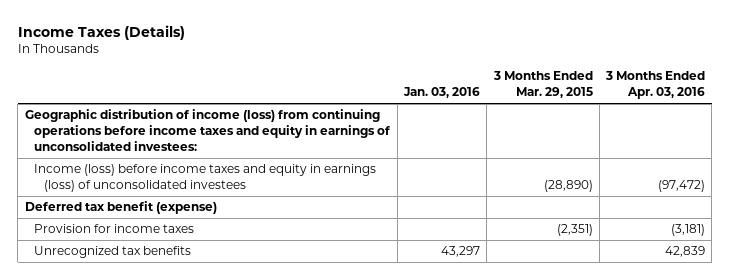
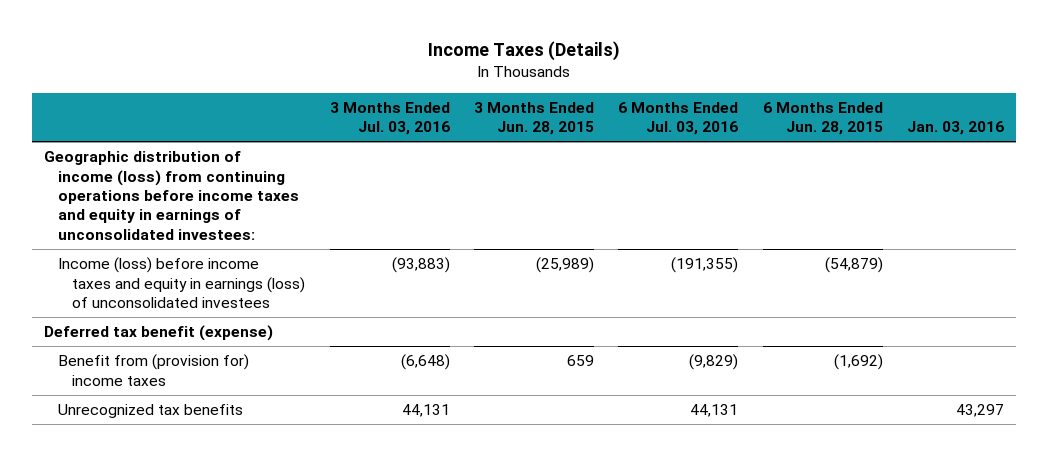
[492,71,593,99] 3 Months Ended Mar. 29, 2015 -> none
[605,71,706,100] 3 Months Ended Apr. 03, 2016 -> none
none -> [329,101,450,136] 3 Months Ended Jul. 03, 2016
none -> [473,101,594,136] 3 Months Ended Jun. 28, 2015
none -> [618,101,739,136] 6 Months Ended Jul. 03, 2016
none -> [762,101,883,136] 6 Months Ended Jun. 28, 2015
[34,224,195,234] Provision for income taxes -> [58,354,250,386] Benefit from (provision for) income taxes

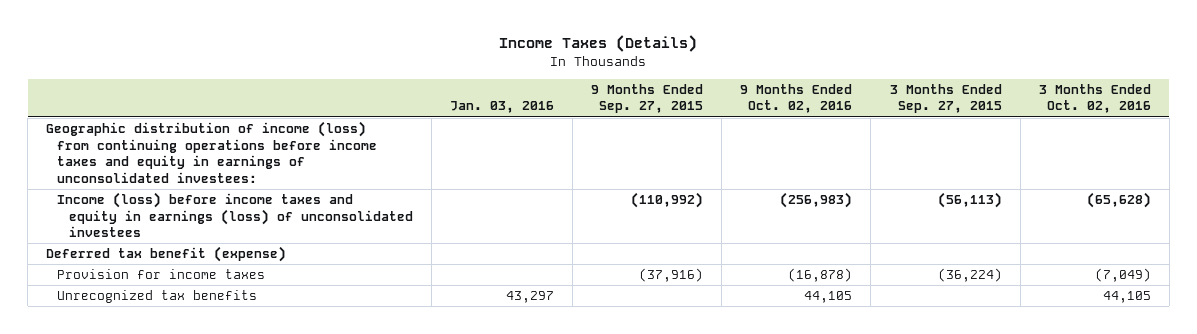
[329,101,450,136] 3 Months Ended Jul. 03, 2016 -> none
[473,101,594,136] 3 Months Ended Jun. 28, 2015 -> none
[618,101,739,136] 6 Months Ended Jul. 03, 2016 -> none
[762,101,883,136] 6 Months Ended Jun. 28, 2015 -> none
none -> [591,84,704,114] 9 Months Ended Sep. 27, 2015
none -> [740,84,853,114] 9 Months Ended Oct. 02, 2016
none -> [889,84,1002,114] 3 Months Ended Sep. 27, 2015
none -> [1038,84,1151,114] 3 Months Ended Oct. 02, 2016
[58,354,250,386] Benefit from (provision for) income taxes -> [57,269,266,280] Provision for income taxes

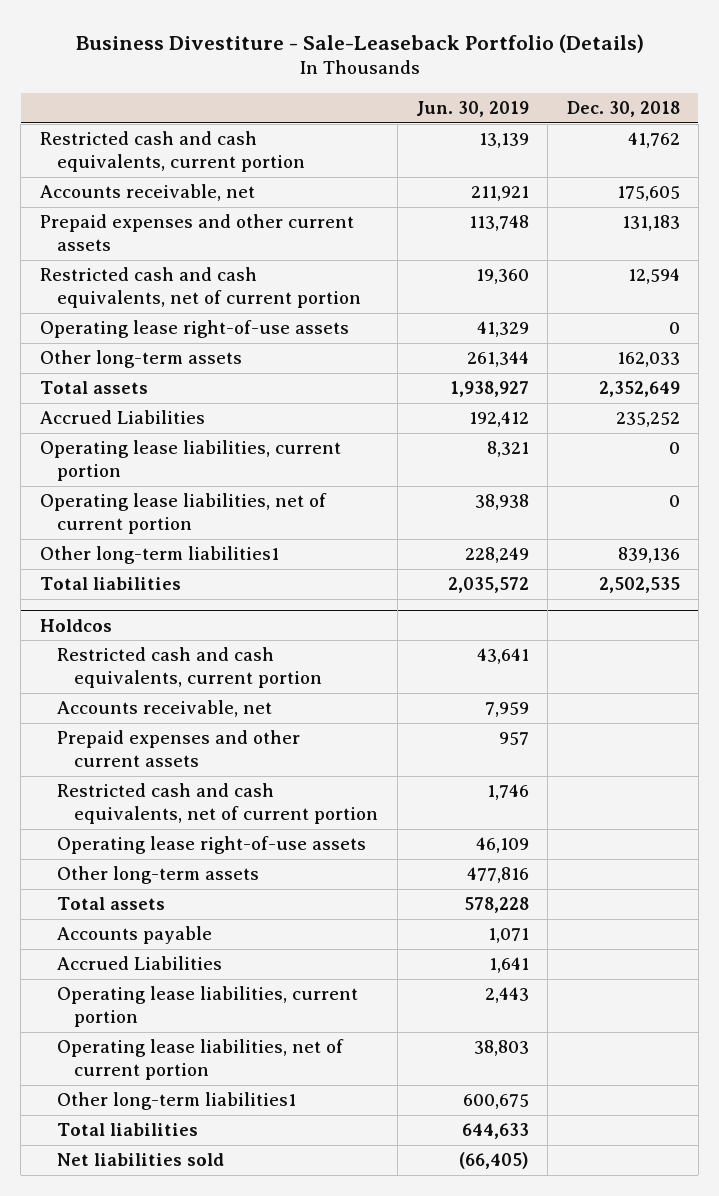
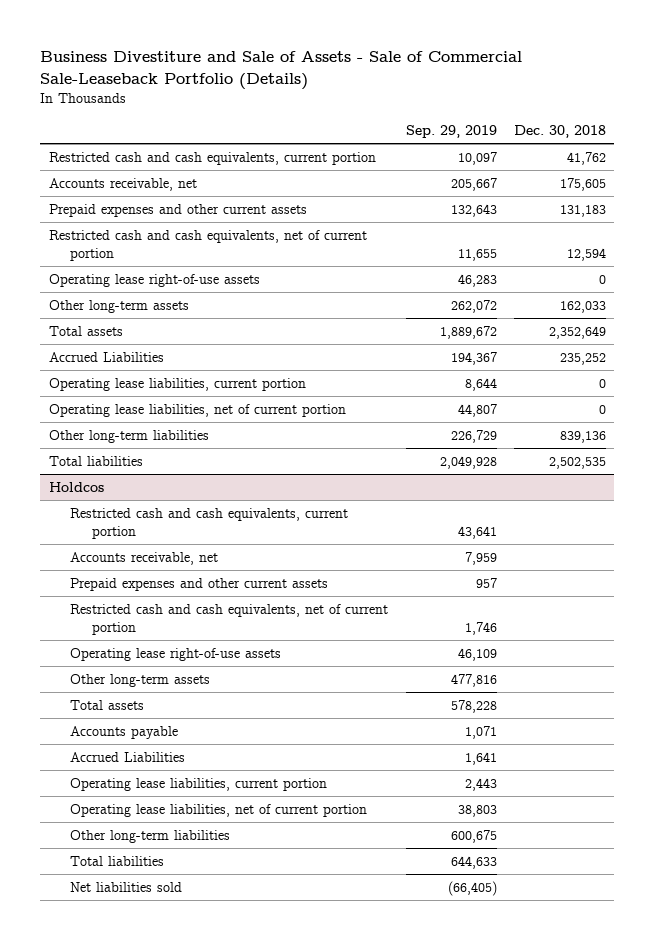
[75,33,644,53] Business Divestiture - Sale-Leaseback Portfolio (Details) -> [40,50,523,90] Business Divestiture and Sale of Assets - Sale of Commercial Sale-Leaseback Portfolio (Details)
[415,101,529,118] Jun. 30, 2019 -> none
none -> [405,124,497,138] Sep. 29, 2019
[39,546,279,565] Other long-term liabilities1 -> [48,430,209,444] Other long-term liabilities
[57,1092,297,1111] Other long-term liabilities1 -> [70,830,231,844] Other long-term liabilities

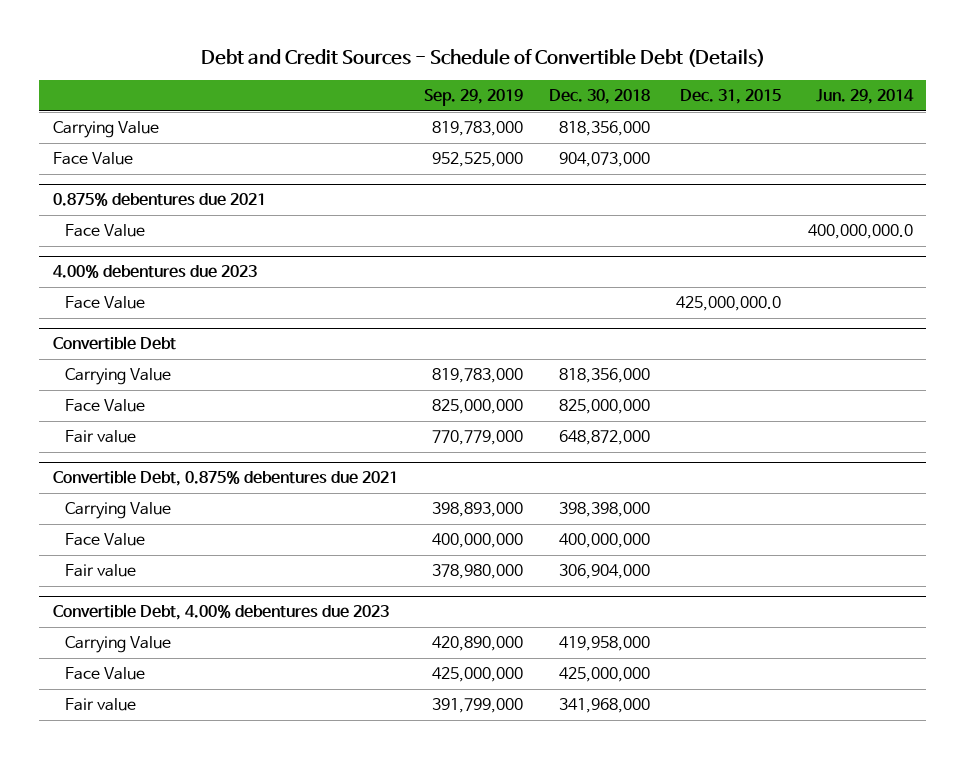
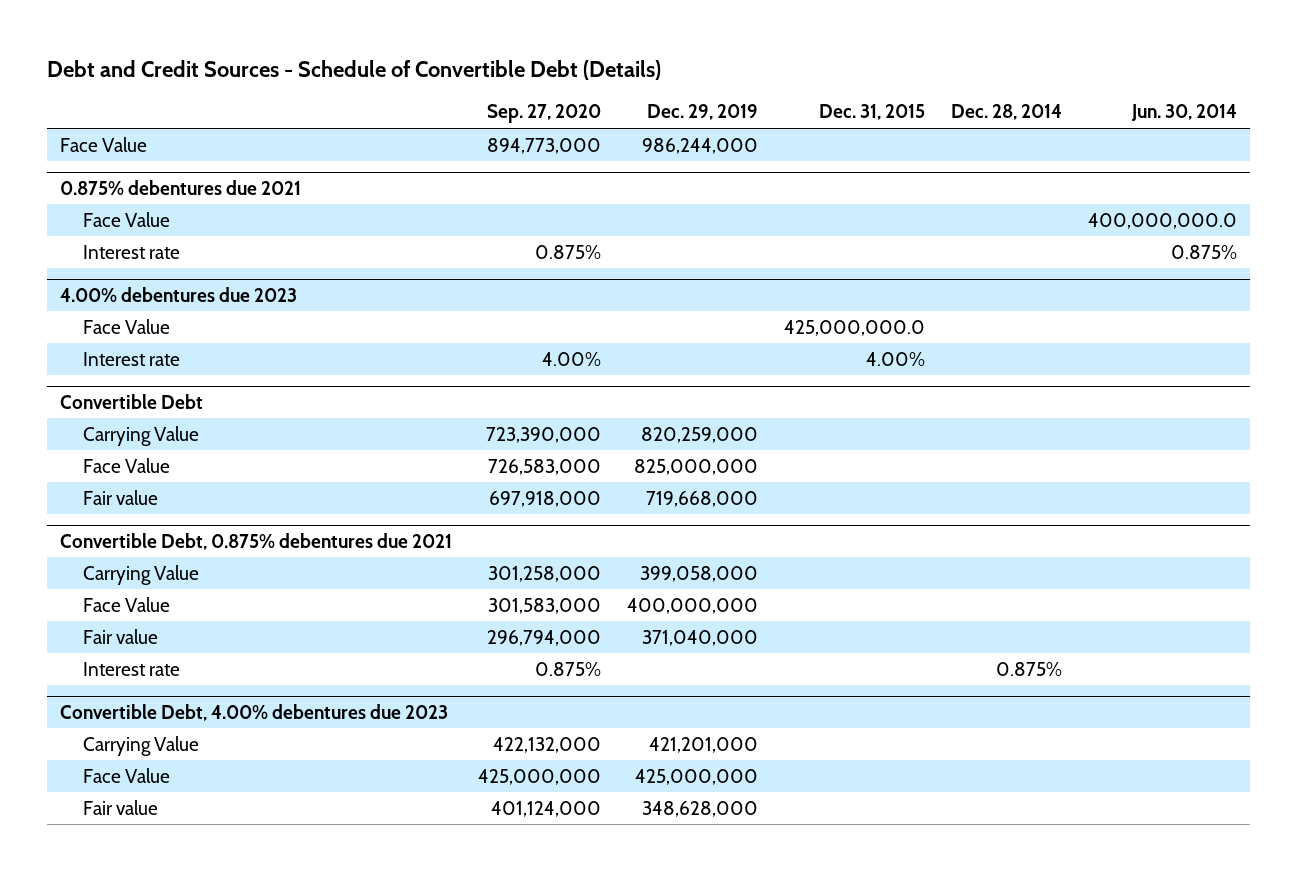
[423,89,523,107] Sep. 29, 2019 -> none
[549,89,651,105] Dec. 30, 2018 -> none
[815,89,914,105] Jun. 29, 2014 -> none
none -> [487,104,602,124] Sep. 27, 2020
none -> [647,104,759,121] Dec. 29, 2019
none -> [951,104,1063,121] Dec. 28, 2014
none -> [1130,104,1237,122] Jun. 30, 2014
[52,121,159,139] Carrying Value -> none
none -> [82,244,180,259] Interest rate
none -> [82,351,180,366] Interest rate
none -> [82,661,180,676] Interest rate

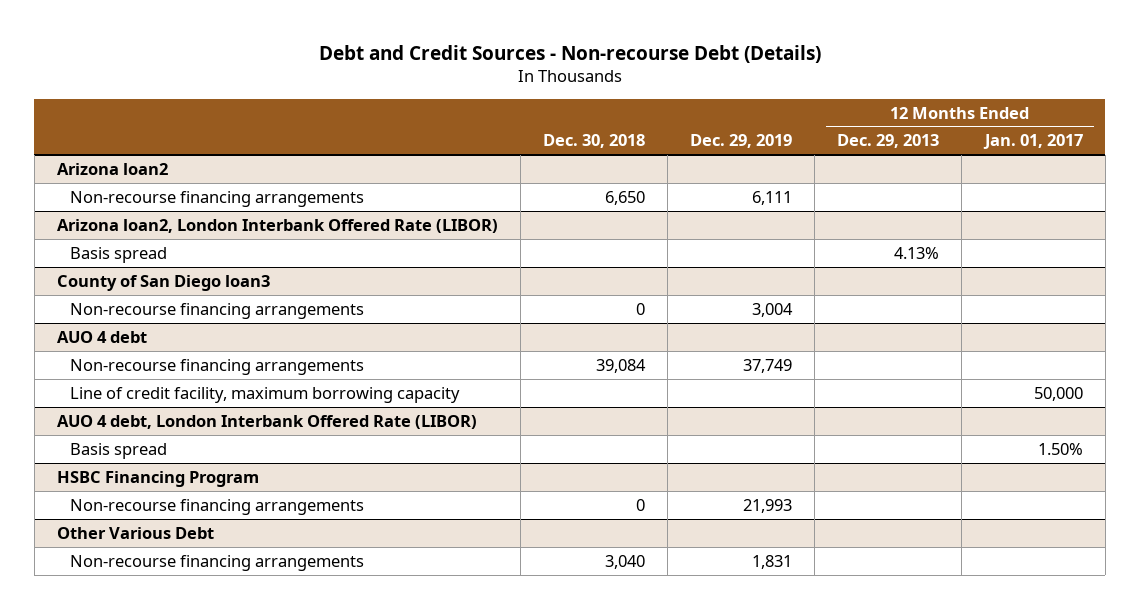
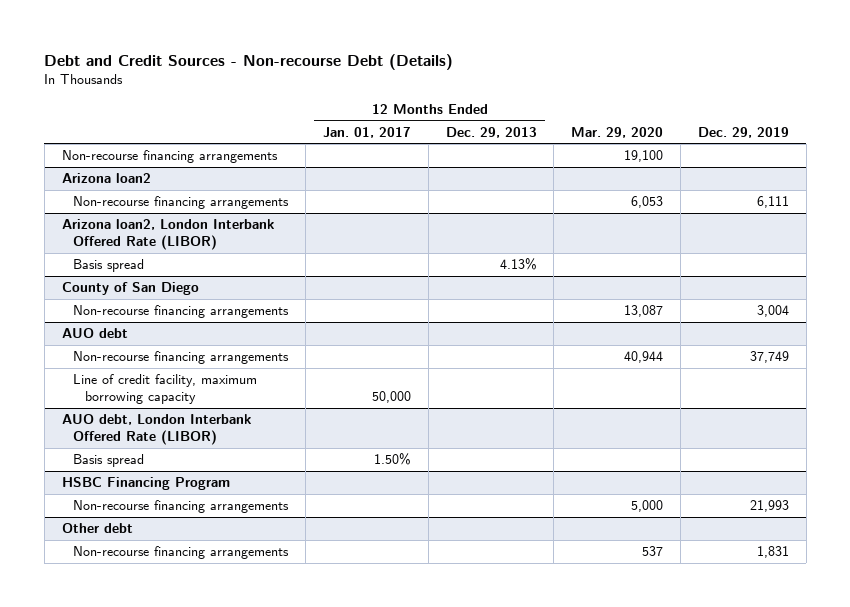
[542,134,645,149] Dec. 30, 2018 -> none
none -> [571,126,664,138] Mar. 29, 2020
none -> [61,150,278,164] Non-recourse financing arrangements
[56,274,270,291] County of San Diego loan3 -> [61,282,199,296] County of San Diego
[56,330,147,343] AUO 4 debt -> [61,328,128,339] AUO debt
[56,414,477,429] AUO 4 debt, London Interbank Offered Rate (LIBOR) -> [61,414,251,446] AUO debt, London Interbank Offered Rate (LIBOR)
[56,526,214,539] Other Various Debt -> [61,523,133,534] Other debt

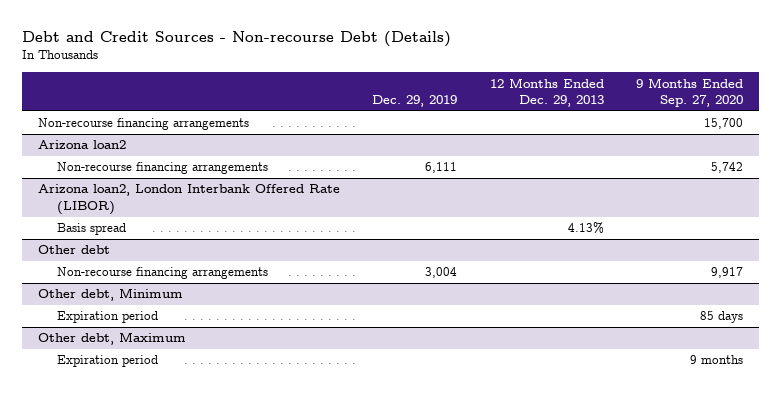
[322,126,411,138] Jan. 01, 2017 -> none
[571,126,664,138] Mar. 29, 2020 -> none
none -> [636,77,744,108] 9 Months Ended Sep. 27, 2020
[61,282,199,296] County of San Diego -> none
[73,305,290,319] Non-recourse financing arrangements -> none
[61,328,128,339] AUO debt -> none
[73,351,290,365] Non-recourse financing arrangements -> none
[73,374,258,405] Line of credit facility, maximum borrowing capacity -> none
[61,414,251,446] AUO debt, London Interbank Offered Rate (LIBOR) -> none
[73,454,145,468] Basis spread -> none
[61,477,230,491] HSBC Financing Program -> none
[73,500,290,514] Non-recourse financing arrangements -> none
[756,546,789,559] 1,831 -> [425,267,458,279] 3,004
none -> [37,288,183,302] Other debt, Minimum
none -> [56,311,158,324] Expiration period
none -> [37,332,186,346] Other debt, Maximum
none -> [56,355,158,368] Expiration period

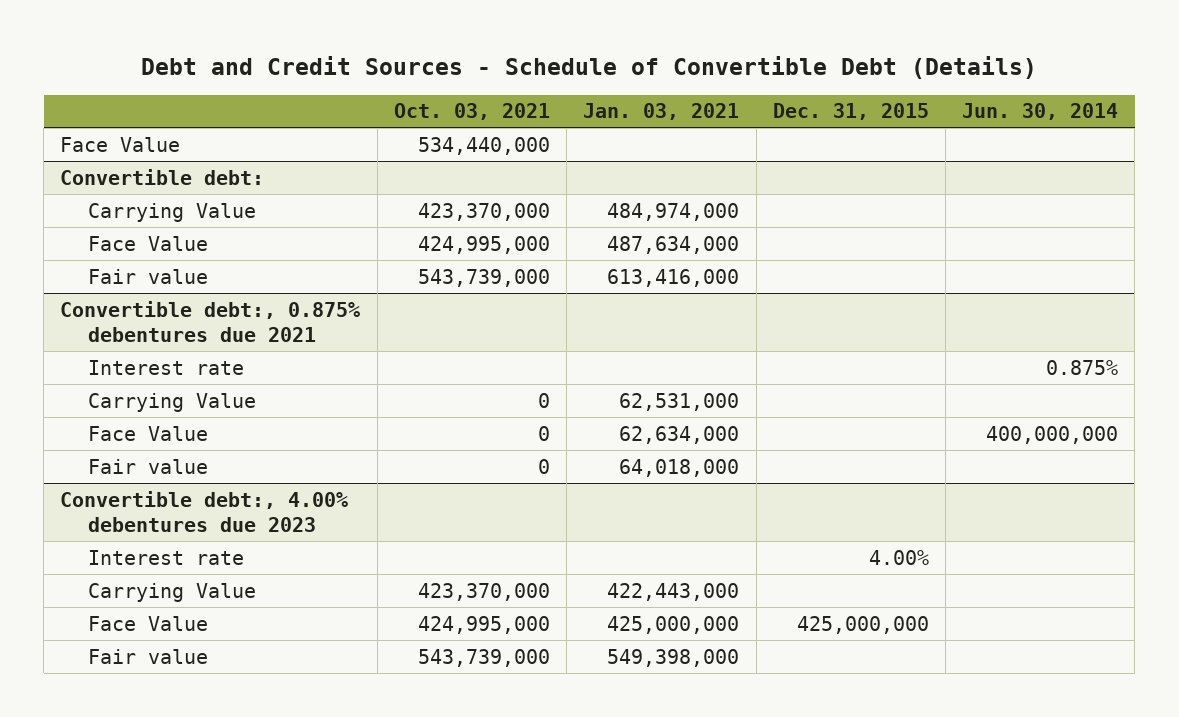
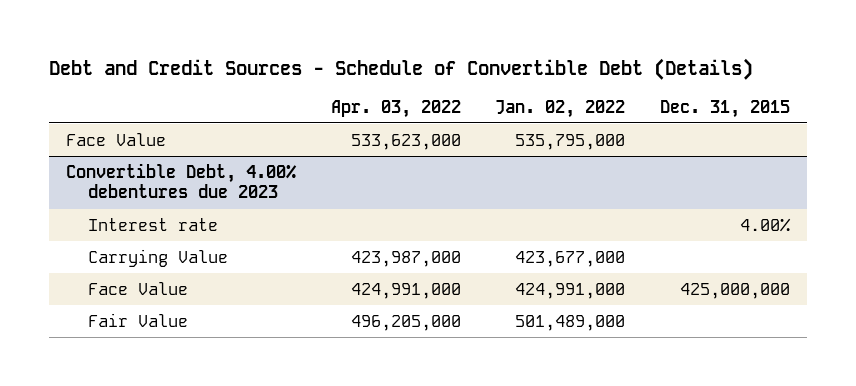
[393,103,550,121] Oct. 03, 2021 -> none
[583,103,740,121] Jan. 03, 2021 -> none
[962,103,1119,121] Jun. 30, 2014 -> none
none -> [330,99,461,118] Apr. 03, 2022
none -> [495,99,626,118] Jan. 02, 2022
[60,168,265,185] Convertible debt: -> none
[88,202,257,222] Carrying Value -> none
[88,235,209,251] Face Value -> none
[88,268,209,284] Fair value -> none
[60,300,361,342] Convertible debt:, 0.875% debentures due 2021 -> none
[88,359,245,375] Interest rate -> none
[88,392,257,412] Carrying Value -> none
[88,425,209,441] Face Value -> none
[88,458,209,474] Fair value -> none
[60,490,349,532] Convertible debt:, 4.00% debentures due 2023 -> [66,162,298,199] Convertible Debt, 4.00% debentures due 2023
[88,648,209,664] Fair value -> [87,312,188,327] Fair Value

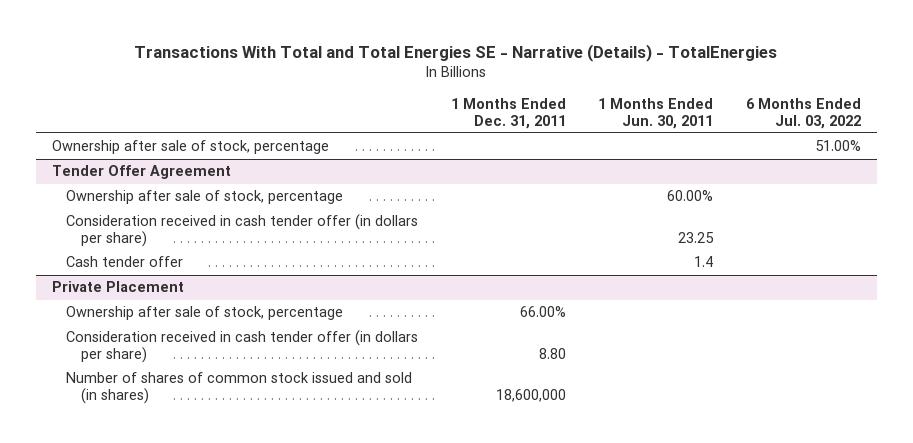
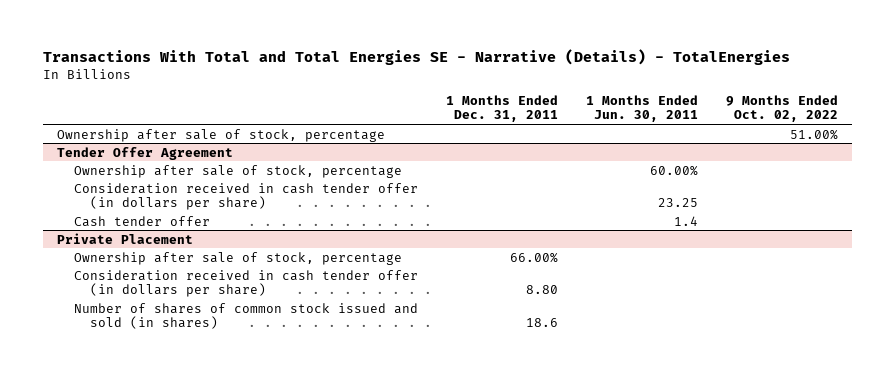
[745,97,861,129] 6 Months Ended Jul. 03, 2022 -> none
none -> [725,94,838,123] 9 Months Ended Oct. 02, 2022
[495,388,566,402] 18,600,000 -> [525,318,558,328] 18.6

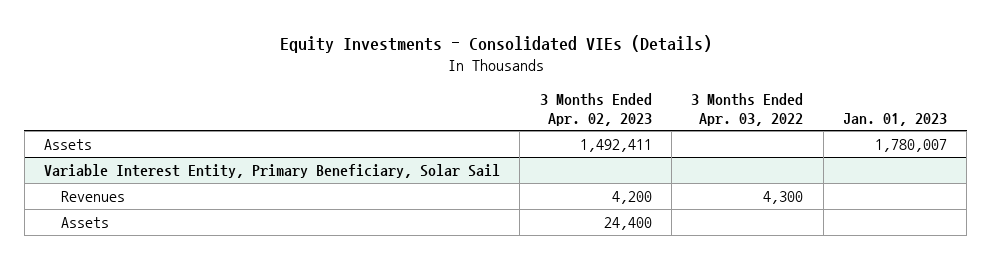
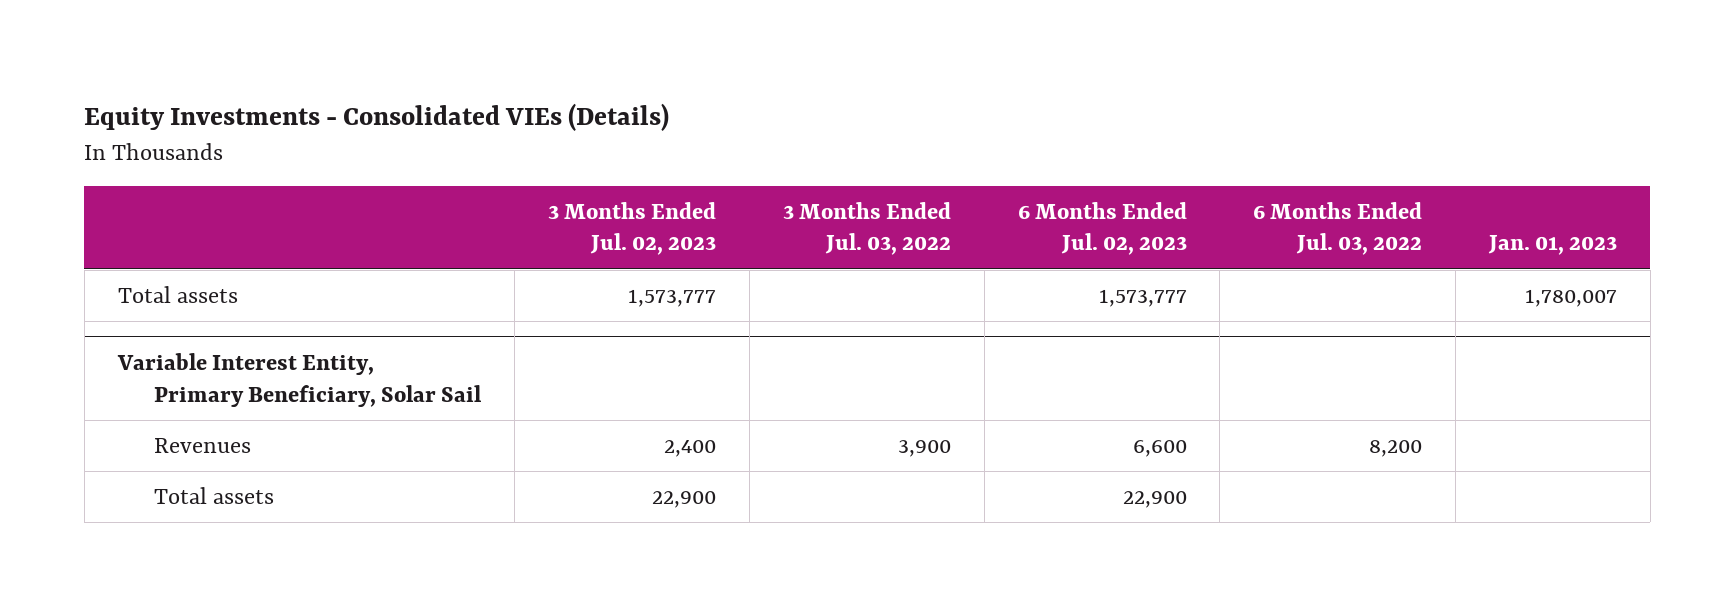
[539,92,652,126] 3 Months Ended Apr. 02, 2023 -> none
[691,92,804,126] 3 Months Ended Apr. 03, 2022 -> none
none -> [548,201,717,256] 3 Months Ended Jul. 02, 2023
none -> [782,201,951,256] 3 Months Ended Jul. 03, 2022
none -> [1017,201,1187,256] 6 Months Ended Jul. 02, 2023
none -> [1253,201,1423,256] 6 Months Ended Jul. 03, 2022
[43,138,92,150] Assets -> [117,285,238,303] Total assets
[61,216,110,228] Assets -> [154,486,275,504] Total assets

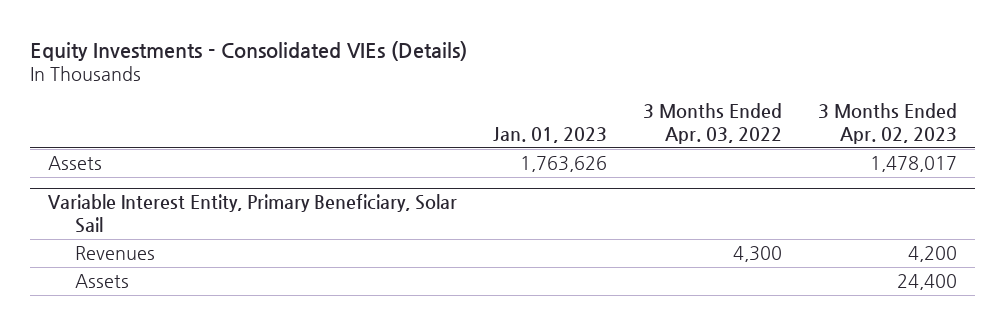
[548,201,717,256] 3 Months Ended Jul. 02, 2023 -> none
[782,201,951,256] 3 Months Ended Jul. 03, 2022 -> none
[1017,201,1187,256] 6 Months Ended Jul. 02, 2023 -> none
[1253,201,1423,256] 6 Months Ended Jul. 03, 2022 -> none
none -> [642,103,782,144] 3 Months Ended Apr. 03, 2022
none -> [817,103,957,144] 3 Months Ended Apr. 02, 2023
[117,285,238,303] Total assets -> [47,156,102,171] Assets
[1524,288,1617,307] 1,780,007 -> [519,156,607,173] 1,763,626
[154,486,275,504] Total assets -> [74,274,129,289] Assets

